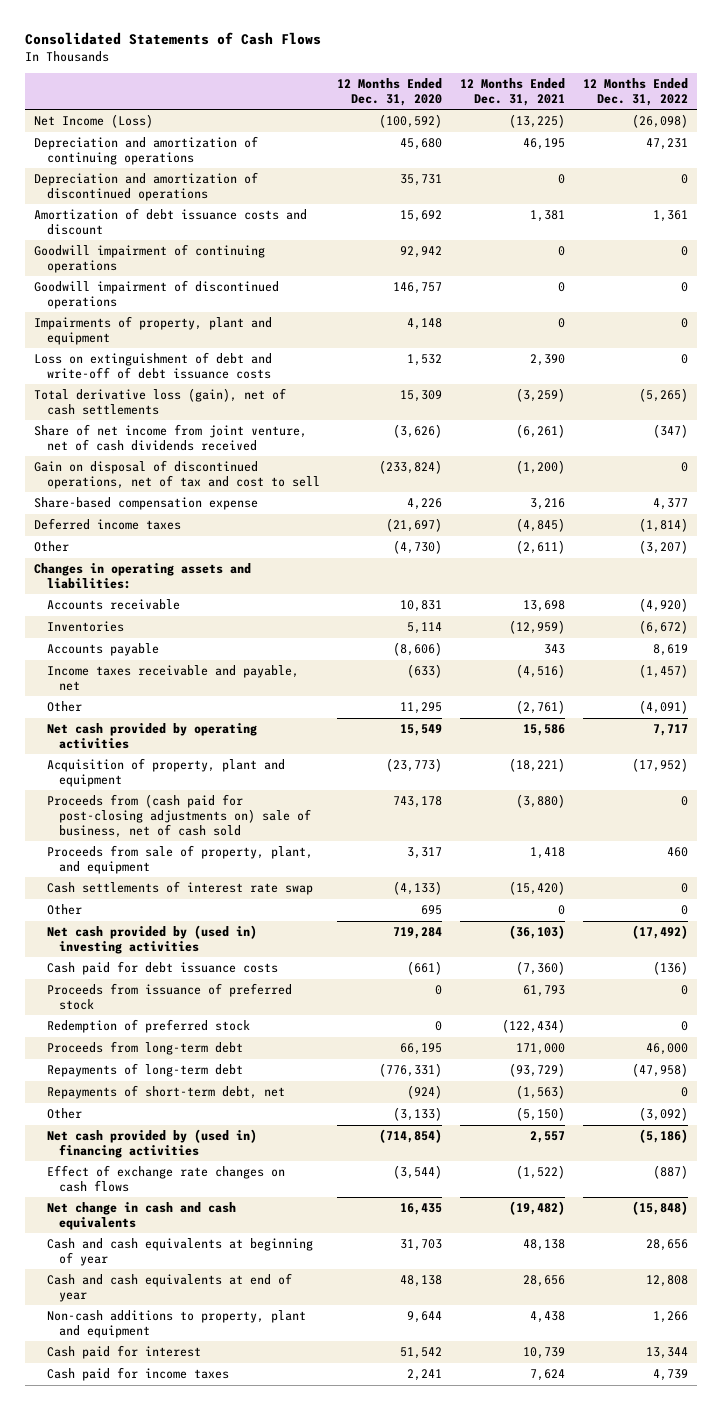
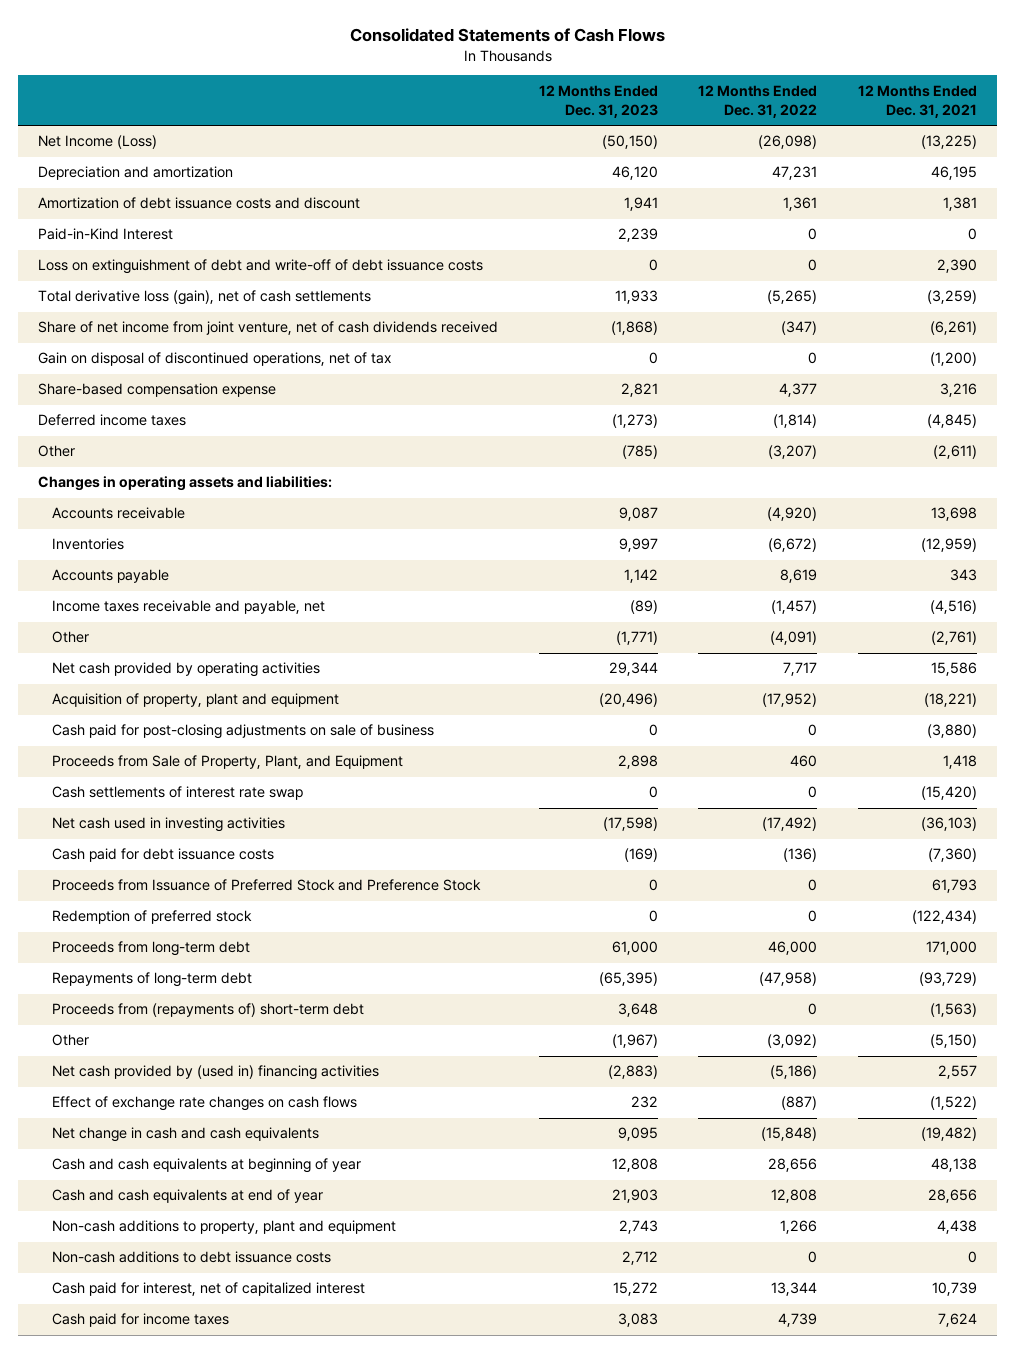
[337,78,443,107] 12 Months Ended Dec. 31, 2020 -> none
none -> [538,84,658,118] 12 Months Ended Dec. 31, 2023
[34,172,259,201] Depreciation and amortization of discontinued operations -> none
[34,136,259,165] Depreciation and amortization of continuing operations -> [38,166,234,181] Depreciation and amortization
[34,244,266,273] Goodwill impairment of continuing operations -> none
[34,280,280,309] Goodwill impairment of discontinued operations -> none
[34,316,273,345] Impairments of property, plant and equipment -> none
none -> [38,228,174,241] Paid-in-Kind Interest
[34,460,320,489] Gain on disposal of discontinued operations, net of tax and cost to sell -> [38,352,392,367] Gain on disposal of discontinued operations, net of tax
[46,794,312,838] Proceeds from (cash paid for post-closing adjustments on) sale of business, net of cash sold -> [51,724,434,740] Cash paid for post-closing adjustments on sale of business
[46,845,313,874] Proceeds from sale of property, plant, and equipment -> [51,755,403,770] Proceeds from Sale of Property, Plant, and Equipment
[46,904,82,916] Other -> none
[46,925,257,954] Net cash provided by (used in) investing activities -> [51,817,285,833] Net cash used in investing activities
[46,983,292,1010] Proceeds from issuance of preferred stock -> [51,879,481,892] Proceeds from Issuance of Preferred Stock and Preference Stock
[46,1085,285,1100] Repayments of short-term debt, net -> [51,1003,364,1018] Proceeds from (repayments of) short-term debt
none -> [51,1251,331,1264] Non-cash additions to debt issuance costs
[46,1345,201,1360] Cash paid for interest -> [51,1282,365,1297] Cash paid for interest, net of capitalized interest

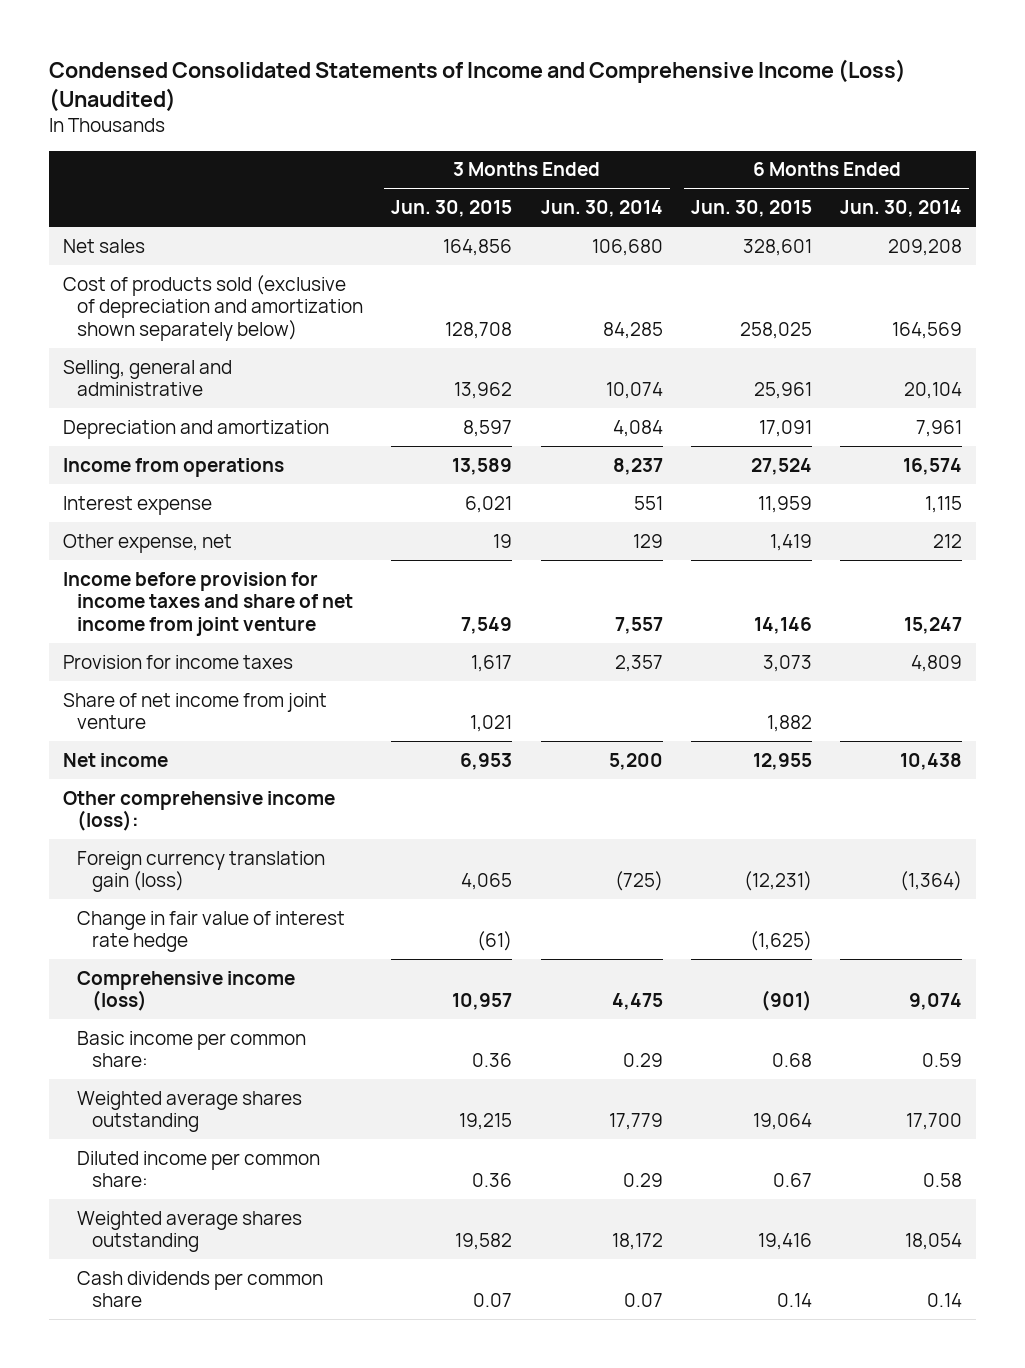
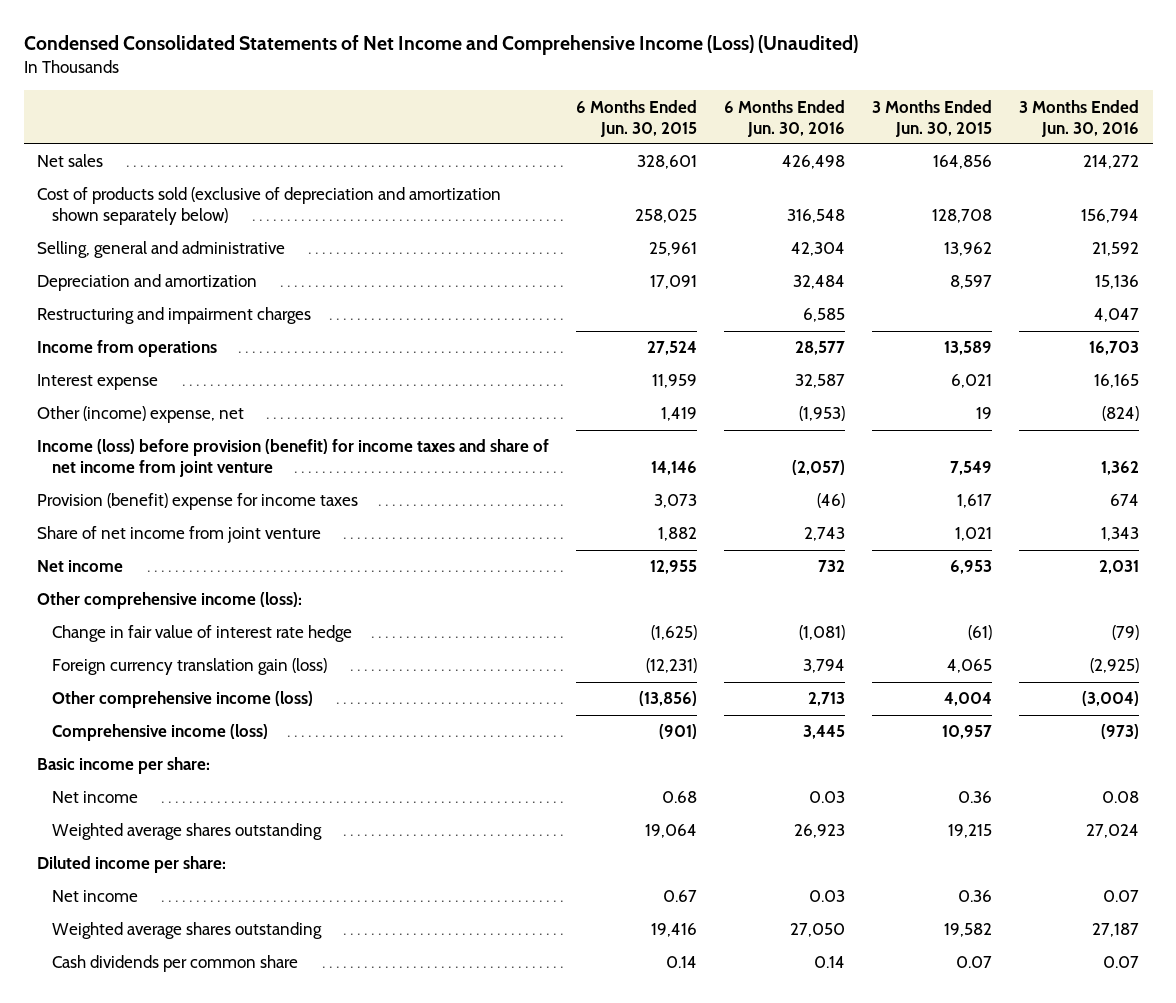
[48,58,906,112] Condensed Consolidated Statements of Income and Comprehensive Income (Loss) (Unaudited) -> [23,35,858,56] Condensed Consolidated Statements of Net Income and Comprehensive Income (Loss) (Unaudited)
[540,200,663,218] Jun. 30, 2014 -> none
[840,200,963,218] Jun. 30, 2014 -> none
none -> [724,99,846,137] 6 Months Ended Jun. 30, 2016
none -> [1019,99,1140,137] 3 Months Ended Jun. 30, 2016
none -> [37,307,312,325] Restructuring and impairment charges
[62,533,232,553] Other expense, net -> [37,406,245,424] Other (income) expense, net
[62,571,354,637] Income before provision for income taxes and share of net income from joint venture -> [37,439,550,478] Income (loss) before provision (benefit) for income taxes and share of net income from joint venture
[62,654,293,669] Provision for income taxes -> [37,493,359,511] Provision (benefit) expense for income taxes
[77,850,326,893] Foreign currency translation gain (loss) -> [52,658,328,676] Foreign currency translation gain (loss)
none -> [52,691,314,709] Other comprehensive income (loss)
none -> [37,757,211,775] Basic income per share:
[77,1030,307,1068] Basic income per common share: -> [52,791,139,804] Net income
none -> [37,856,227,874] Diluted income per share:
[77,1150,321,1188] Diluted income per common share: -> [52,890,139,903] Net income

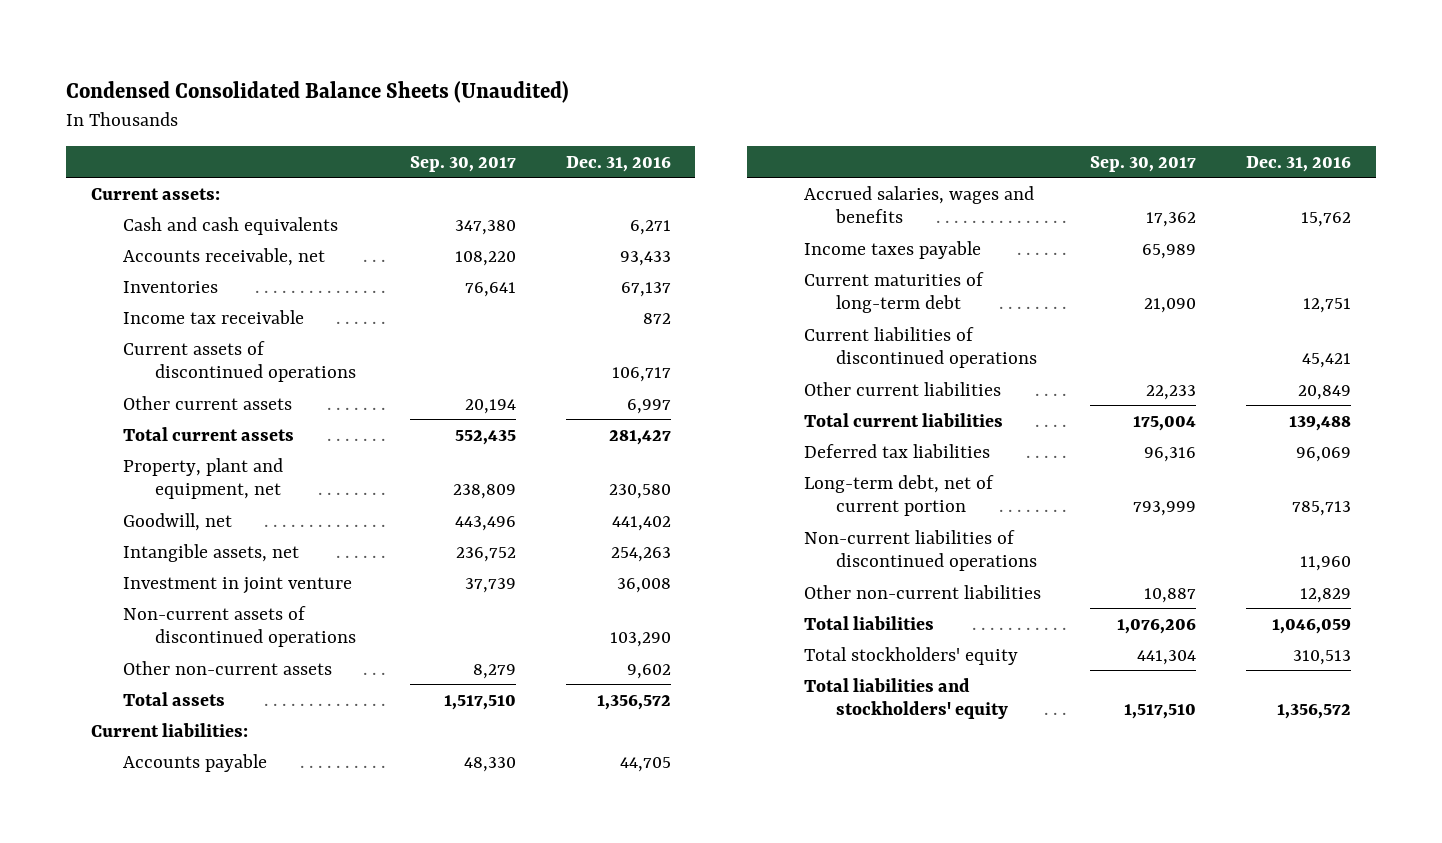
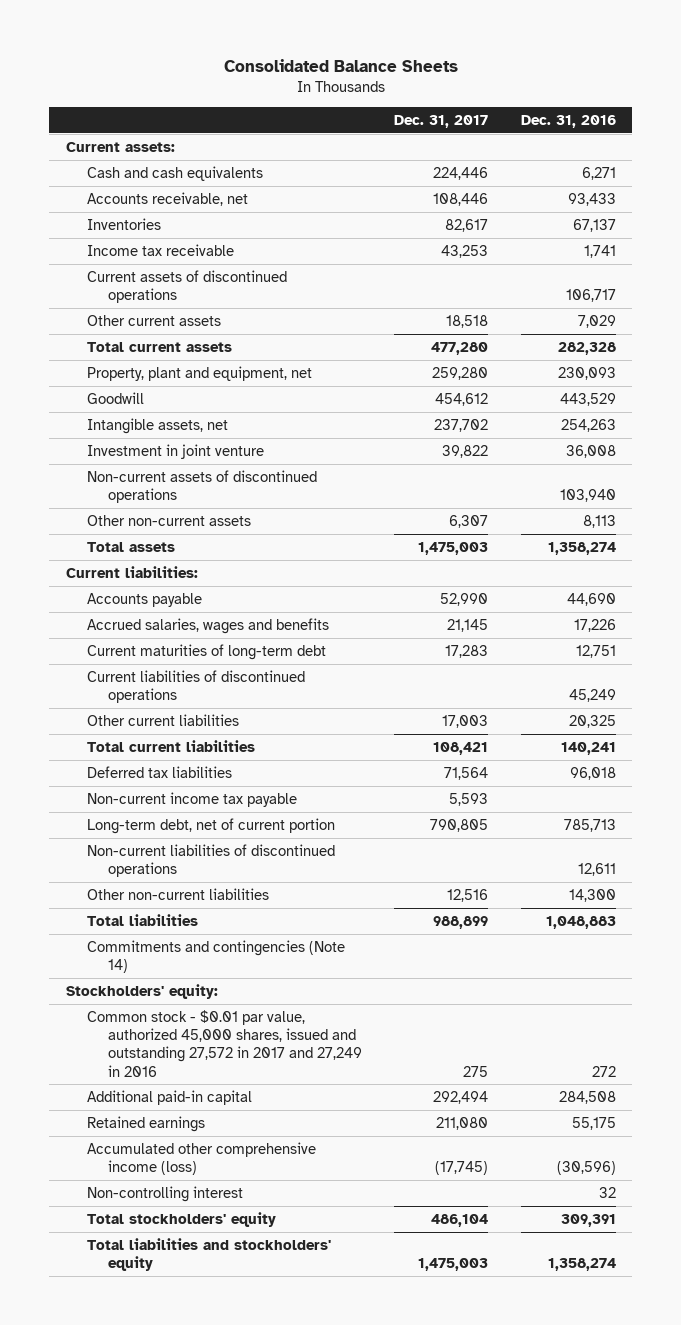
[66,80,570,103] Condensed Consolidated Balance Sheets (Unaudited) -> [223,59,458,73] Consolidated Balance Sheets
[409,155,516,172] Sep. 30, 2017 -> none
none -> [394,114,489,128] Dec. 31, 2017
[642,312,671,324] 872 -> [583,244,616,258] 1,741
[626,398,671,414] 6,997 -> [577,314,616,328] 7,029
[608,429,671,445] 281,427 -> [557,341,616,355] 282,328
[608,484,671,500] 230,580 -> [557,366,616,380] 230,093
[123,512,233,531] Goodwill, net -> [86,391,144,404] Goodwill
[611,515,671,531] 441,402 -> [559,392,616,406] 443,529
[609,632,671,648] 103,290 -> [559,489,616,503] 103,940
[626,663,671,679] 9,602 -> [582,514,616,528] 8,113
[596,694,671,710] 1,356,572 -> [547,541,616,555] 1,358,274
[803,240,981,259] Income taxes payable -> none
[619,756,671,772] 44,705 -> [566,592,616,606] 44,690
[1301,212,1352,228] 15,762 -> [573,618,616,632] 17,226
[1302,353,1352,369] 45,421 -> [568,689,616,703] 45,249
[1298,384,1352,400] 20,849 -> [568,714,616,728] 20,325
[1289,415,1352,431] 139,488 -> [560,741,616,755] 140,241
[1296,446,1352,462] 96,069 -> [569,766,616,780] 96,018
none -> [86,791,297,807] Non-current income tax payable
[1300,556,1352,572] 11,960 -> [577,863,616,877] 12,611
[1300,587,1352,603] 12,829 -> [568,888,616,902] 14,300
[1272,618,1352,634] 1,046,059 -> [545,915,616,929] 1,048,883
none -> [86,939,345,974] Commitments and contingencies (Note 14)
none -> [65,983,218,999] Stockholders' equity:
none -> [86,1009,363,1077] Common stock - $0.01 par value, authorized 45,000 shares, issued and outstanding 27,572 in 2017 and 27,249 in 2016
none -> [86,1089,252,1105] Additional paid-in capital
none -> [86,1115,205,1132] Retained earnings
none -> [86,1141,316,1176] Accumulated other comprehensive income (loss)
none -> [86,1185,243,1202] Non-controlling interest
[1293,649,1352,665] 310,513 -> [560,1213,616,1227] 309,391
[1277,704,1352,720] 1,356,572 -> [547,1258,616,1272] 1,358,274

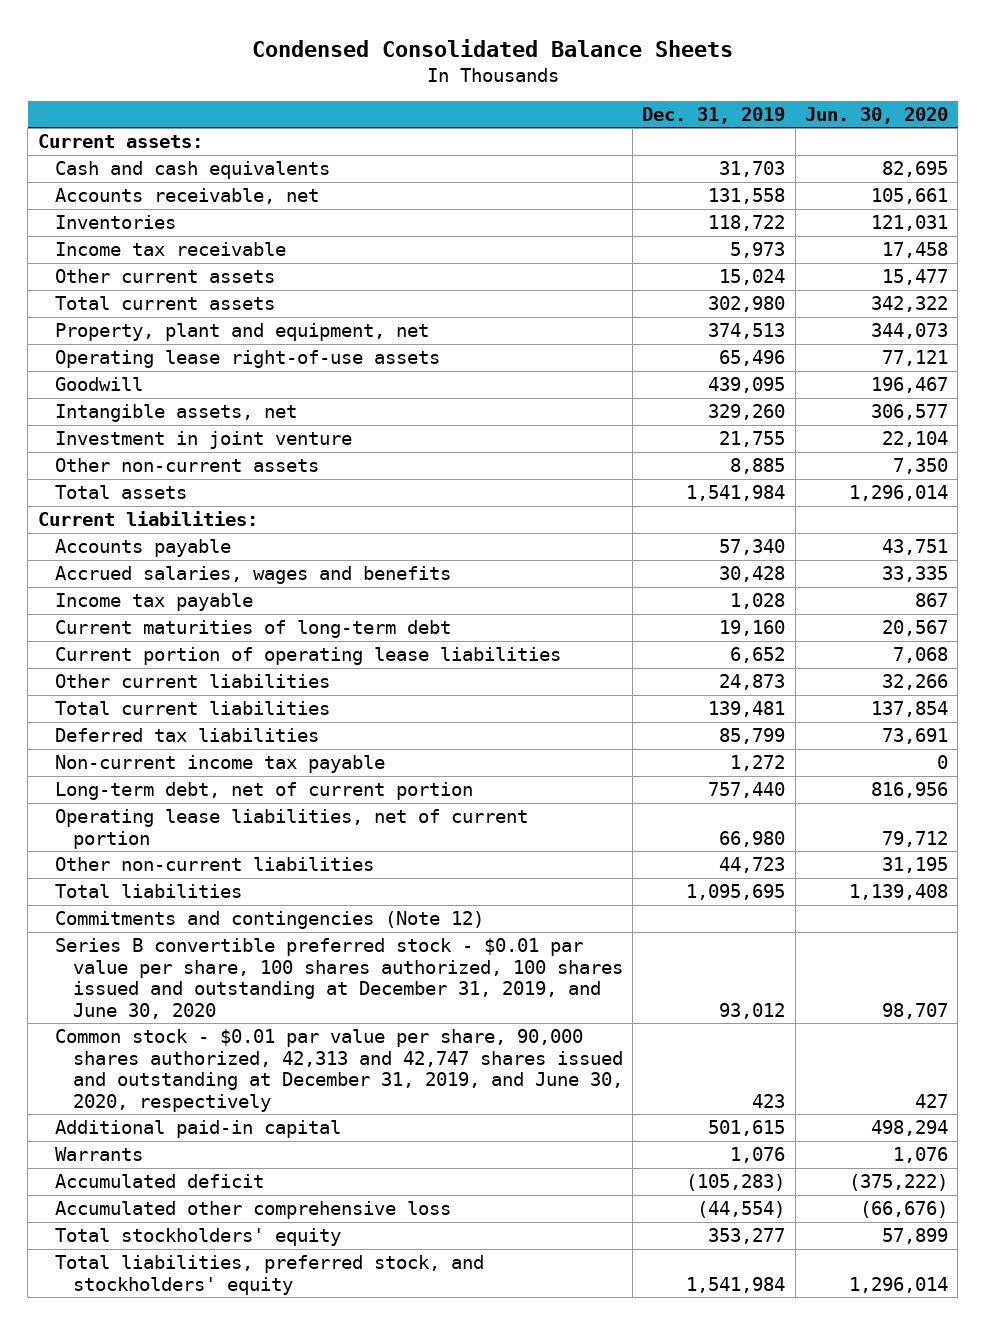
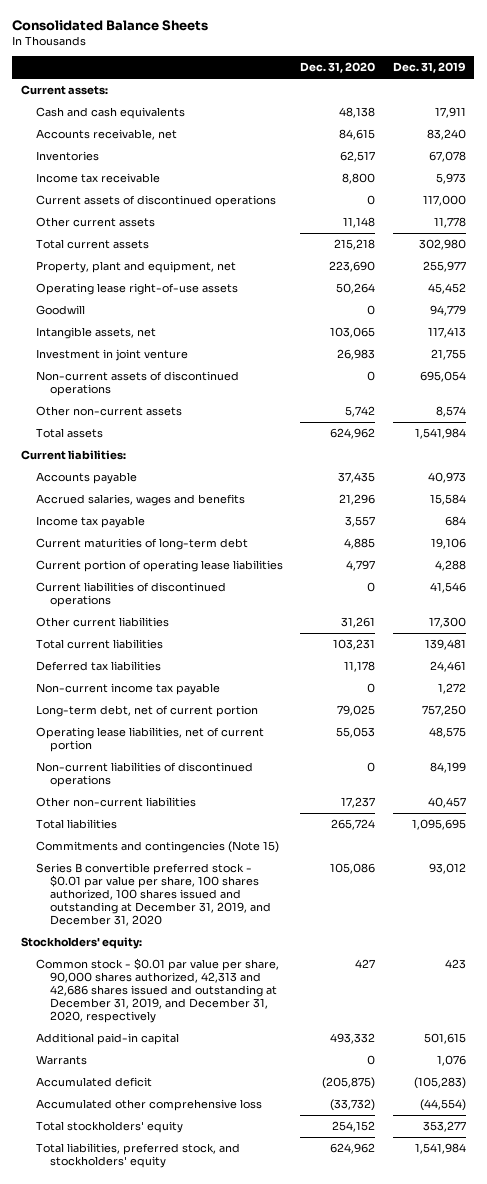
[251,38,733,57] Condensed Consolidated Balance Sheets -> [12,19,209,31] Consolidated Balance Sheets
[805,106,949,124] Jun. 30, 2020 -> none
none -> [300,62,376,74] Dec. 31, 2020
[719,161,786,178] 31,703 -> [434,107,466,119] 17,911
[708,188,786,205] 131,558 -> [426,129,466,141] 83,240
[708,215,786,232] 118,722 -> [428,151,466,163] 67,078
none -> [35,195,276,208] Current assets of discontinued operations
[719,269,786,286] 15,024 -> [433,217,466,229] 11,778
[708,323,786,340] 374,513 -> [422,261,466,273] 255,977
[719,350,786,367] 65,496 -> [427,283,466,295] 45,452
[708,377,786,394] 439,095 -> [429,305,466,317] 94,779
[708,404,786,421] 329,260 -> [427,327,466,339] 117,413
none -> [35,371,239,397] Non-current assets of discontinued operations
[730,458,786,475] 8,885 -> [435,406,466,418] 8,574
[719,539,786,556] 57,340 -> [427,472,466,484] 40,973
[719,566,786,583] 30,428 -> [429,494,466,506] 15,584
[730,593,786,610] 1,028 -> [444,516,466,527] 684
[719,620,786,637] 19,160 -> [430,538,466,550] 19,106
[730,647,786,664] 6,652 -> [434,560,466,572] 4,288
none -> [35,582,226,608] Current liabilities of discontinued operations
[719,674,786,691] 24,873 -> [428,617,466,629] 17,300
[719,728,786,745] 85,799 -> [429,661,466,673] 24,461
[708,782,786,799] 757,440 -> [421,705,466,717] 757,250
[719,830,786,847] 66,980 -> [428,727,466,739] 48,575
none -> [35,762,253,788] Non-current liabilities of discontinued operations
[719,857,786,874] 44,723 -> [427,797,466,809] 40,457
[55,911,485,930] Commitments and contingencies (Note 12) -> [35,841,279,854] Commitments and contingencies (Note 15)
[55,938,623,1019] Series B convertible preferred stock - $0.01 par value per share, 100 shares authorized, 100 shares issued and outstanding at December 31, 2019, and June 30, 2020 -> [35,863,272,927] Series B convertible preferred stock - $0.01 par value per share, 100 shares authorized, 100 shares issued and outstanding at December 31, 2019, and December 31, 2020
none -> [21,937,143,950] Stockholders' equity:
[55,1029,623,1112] Common stock - $0.01 par value per share, 90,000 shares authorized, 42,313 and 42,747 shares issued and outstanding at December 31, 2019, and June 30, 2020, respectively -> [35,958,279,1024] Common stock - $0.01 par value per share, 90,000 shares authorized, 42,313 and 42,686 shares issued and outstanding at December 31, 2019, and December 31, 2020, respectively

